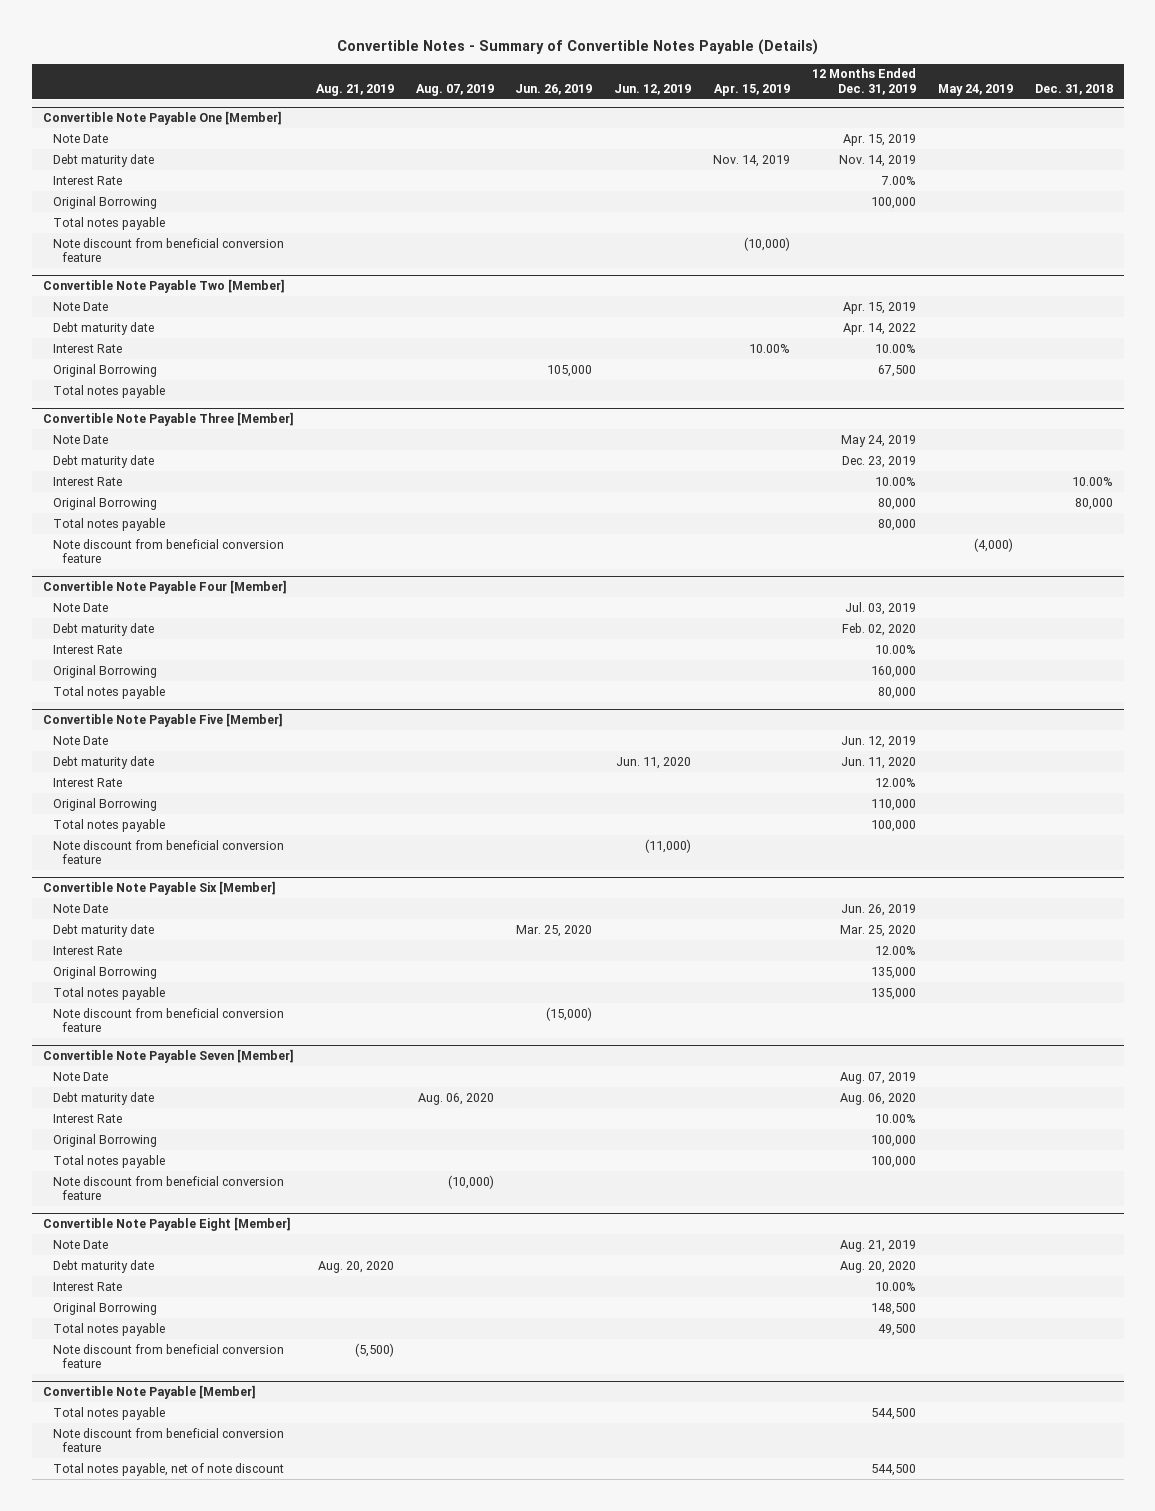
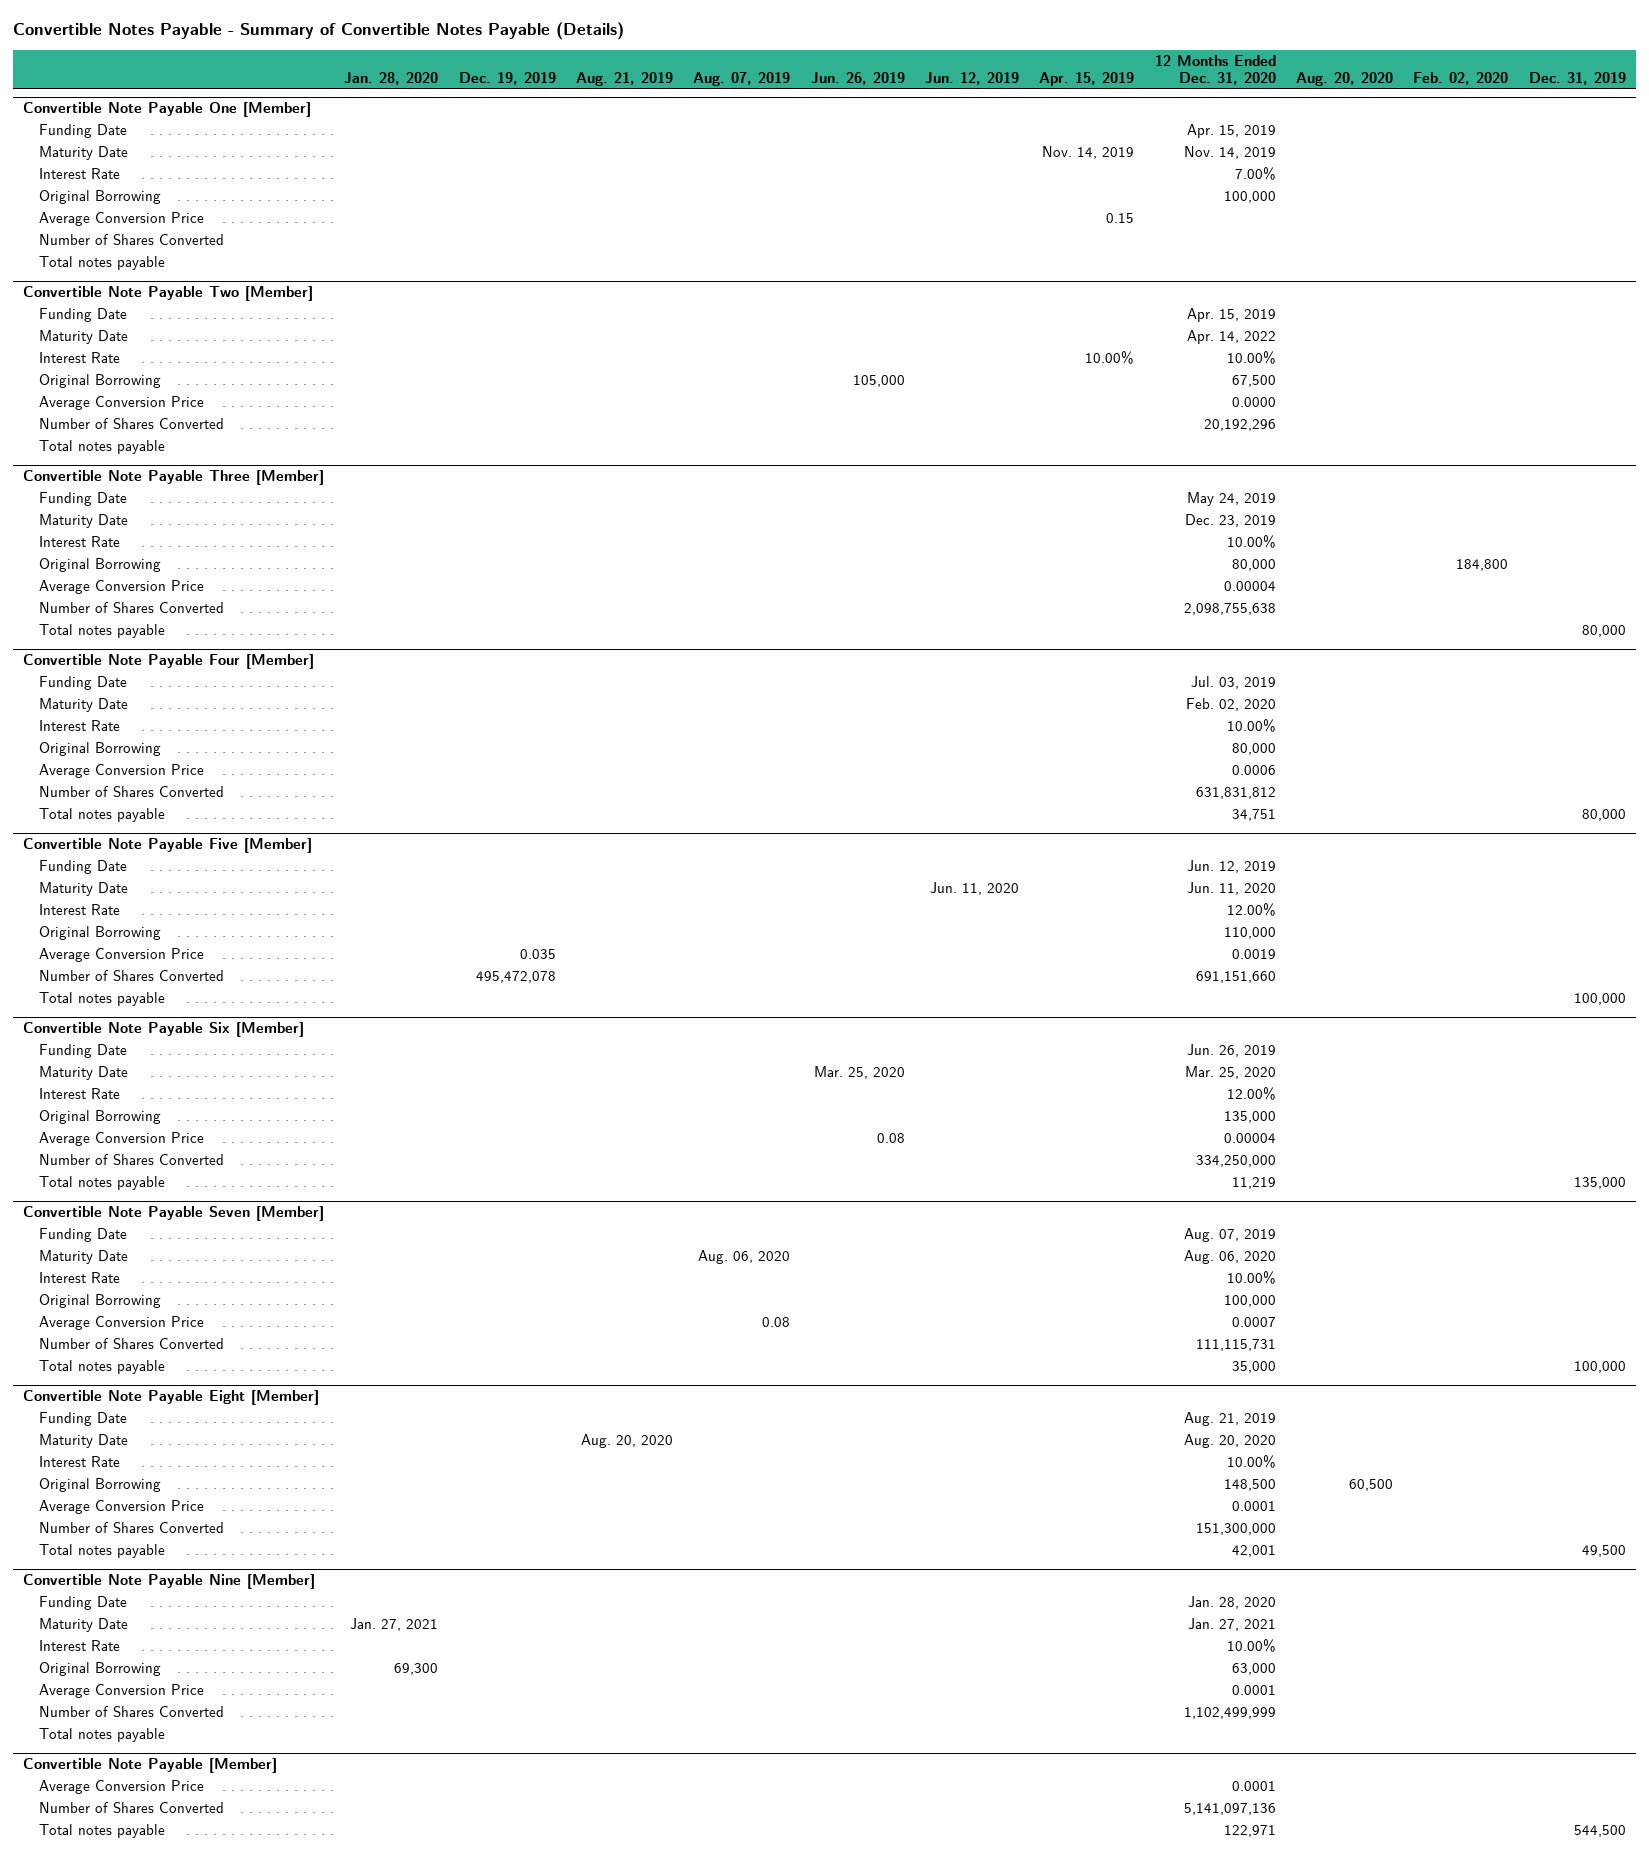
[336,39,818,56] Convertible Notes - Summary of Convertible Notes Payable (Details) -> [12,22,624,41] Convertible Notes Payable - Summary of Convertible Notes Payable (Details)
[811,68,916,95] 12 Months Ended Dec. 31, 2019 -> none
[937,83,1013,96] May 24, 2019 -> none
[1034,83,1113,95] Dec. 31, 2018 -> none
none -> [344,71,439,85] Jan. 28, 2020
none -> [458,71,556,85] Dec. 19, 2019
none -> [1154,54,1276,85] 12 Months Ended Dec. 31, 2020
none -> [1295,71,1393,86] Aug. 20, 2020
none -> [1413,71,1509,85] Feb. 02, 2020
none -> [1528,71,1626,85] Dec. 31, 2019
[52,133,108,143] Note Date -> [39,123,128,138] Funding Date
[52,153,154,167] Debt maturity date -> [39,145,129,160] Maturity Date
none -> [39,211,205,226] Average Conversion Price
none -> [39,233,225,245] Number of Shares Converted
[52,237,284,263] Note discount from beneficial conversion feature -> none
[52,301,108,311] Note Date -> [39,307,128,322] Funding Date
[52,321,154,335] Debt maturity date -> [39,329,129,344] Maturity Date
none -> [39,395,205,410] Average Conversion Price
none -> [39,417,225,429] Number of Shares Converted
[52,434,108,444] Note Date -> [39,491,128,506] Funding Date
[52,454,154,468] Debt maturity date -> [39,513,129,528] Maturity Date
none -> [39,579,205,594] Average Conversion Price
none -> [39,601,225,613] Number of Shares Converted
[52,538,284,564] Note discount from beneficial conversion feature -> none
[52,602,108,612] Note Date -> [39,675,128,690] Funding Date
[52,622,154,636] Debt maturity date -> [39,697,129,712] Maturity Date
none -> [39,763,205,778] Average Conversion Price
none -> [39,785,225,797] Number of Shares Converted
[52,735,108,745] Note Date -> [39,859,128,874] Funding Date
[52,755,154,769] Debt maturity date -> [39,881,129,896] Maturity Date
none -> [39,947,205,962] Average Conversion Price
none -> [39,969,225,981] Number of Shares Converted
[52,839,284,865] Note discount from beneficial conversion feature -> none
[52,903,108,913] Note Date -> [39,1043,128,1058] Funding Date
[52,923,154,937] Debt maturity date -> [39,1065,129,1080] Maturity Date
none -> [39,1131,205,1146] Average Conversion Price
none -> [39,1153,225,1165] Number of Shares Converted
[52,1007,284,1033] Note discount from beneficial conversion feature -> none
[52,1071,108,1081] Note Date -> [39,1227,128,1242] Funding Date
[52,1091,154,1105] Debt maturity date -> [39,1249,129,1264] Maturity Date
none -> [39,1315,205,1330] Average Conversion Price
none -> [39,1337,225,1349] Number of Shares Converted
[52,1175,284,1201] Note discount from beneficial conversion feature -> none
[52,1239,108,1249] Note Date -> [39,1411,128,1426] Funding Date
[52,1259,154,1273] Debt maturity date -> [39,1433,129,1448] Maturity Date
none -> [39,1499,205,1514] Average Conversion Price
none -> [39,1521,225,1533] Number of Shares Converted
[52,1343,284,1369] Note discount from beneficial conversion feature -> none
none -> [22,1574,315,1590] Convertible Note Payable Nine [Member]
none -> [39,1595,128,1610] Funding Date
none -> [39,1617,129,1632] Maturity Date
none -> [39,1639,121,1651] Interest Rate
none -> [39,1661,162,1676] Original Borrowing
none -> [39,1683,205,1698] Average Conversion Price
none -> [39,1705,225,1717] Number of Shares Converted
none -> [39,1727,166,1742] Total notes payable
none -> [39,1779,205,1794] Average Conversion Price
none -> [39,1801,225,1813] Number of Shares Converted
[52,1427,284,1453] Note discount from beneficial conversion feature -> none
[52,1462,284,1476] Total notes payable, net of note discount -> none

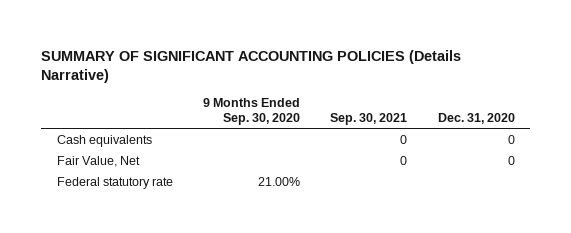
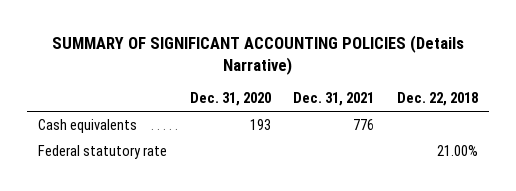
[202,98,300,126] 9 Months Ended Sep. 30, 2020 -> none
[330,113,408,126] Sep. 30, 2021 -> none
none -> [293,92,375,107] Dec. 31, 2021
none -> [397,92,479,107] Dec. 22, 2018
[56,155,140,167] Fair Value, Net -> none
[507,134,515,144] 0 -> [249,119,271,131] 193

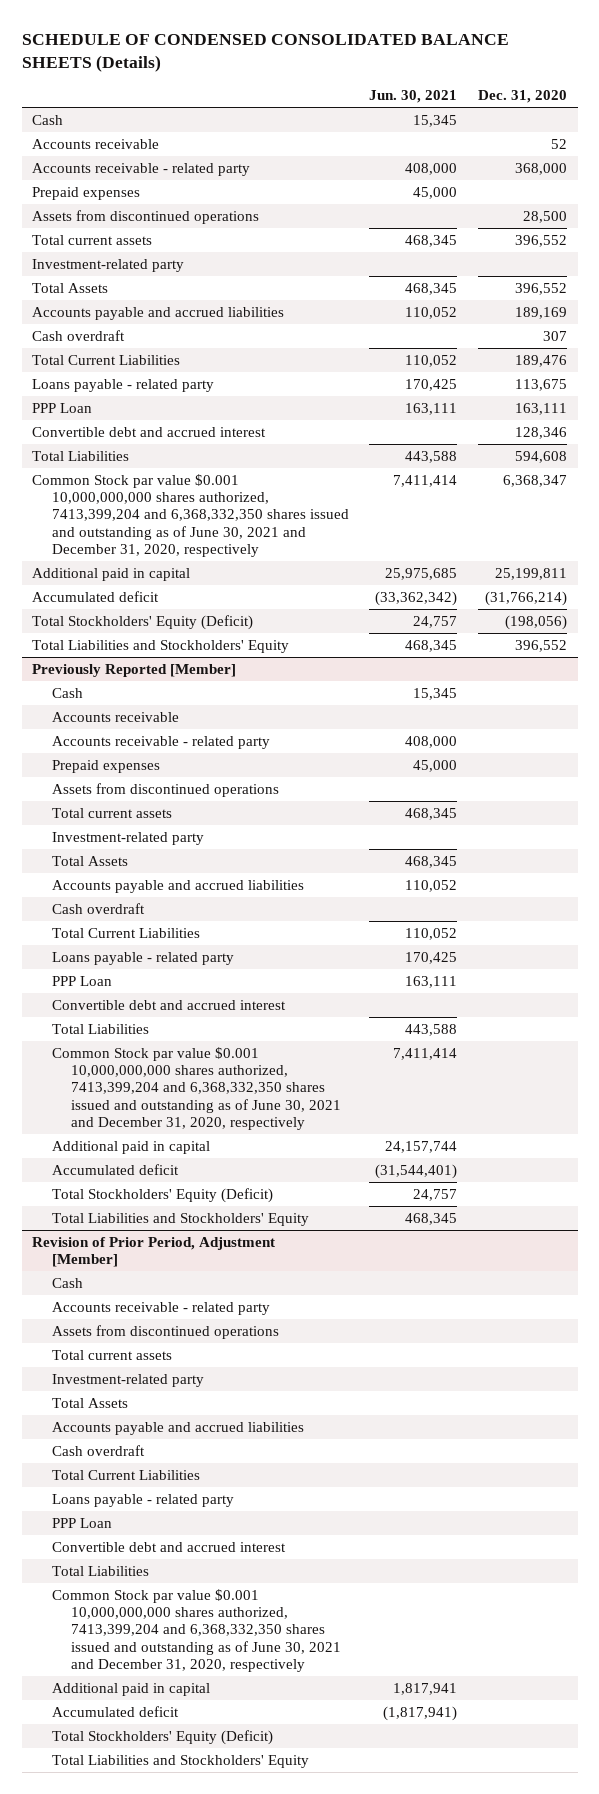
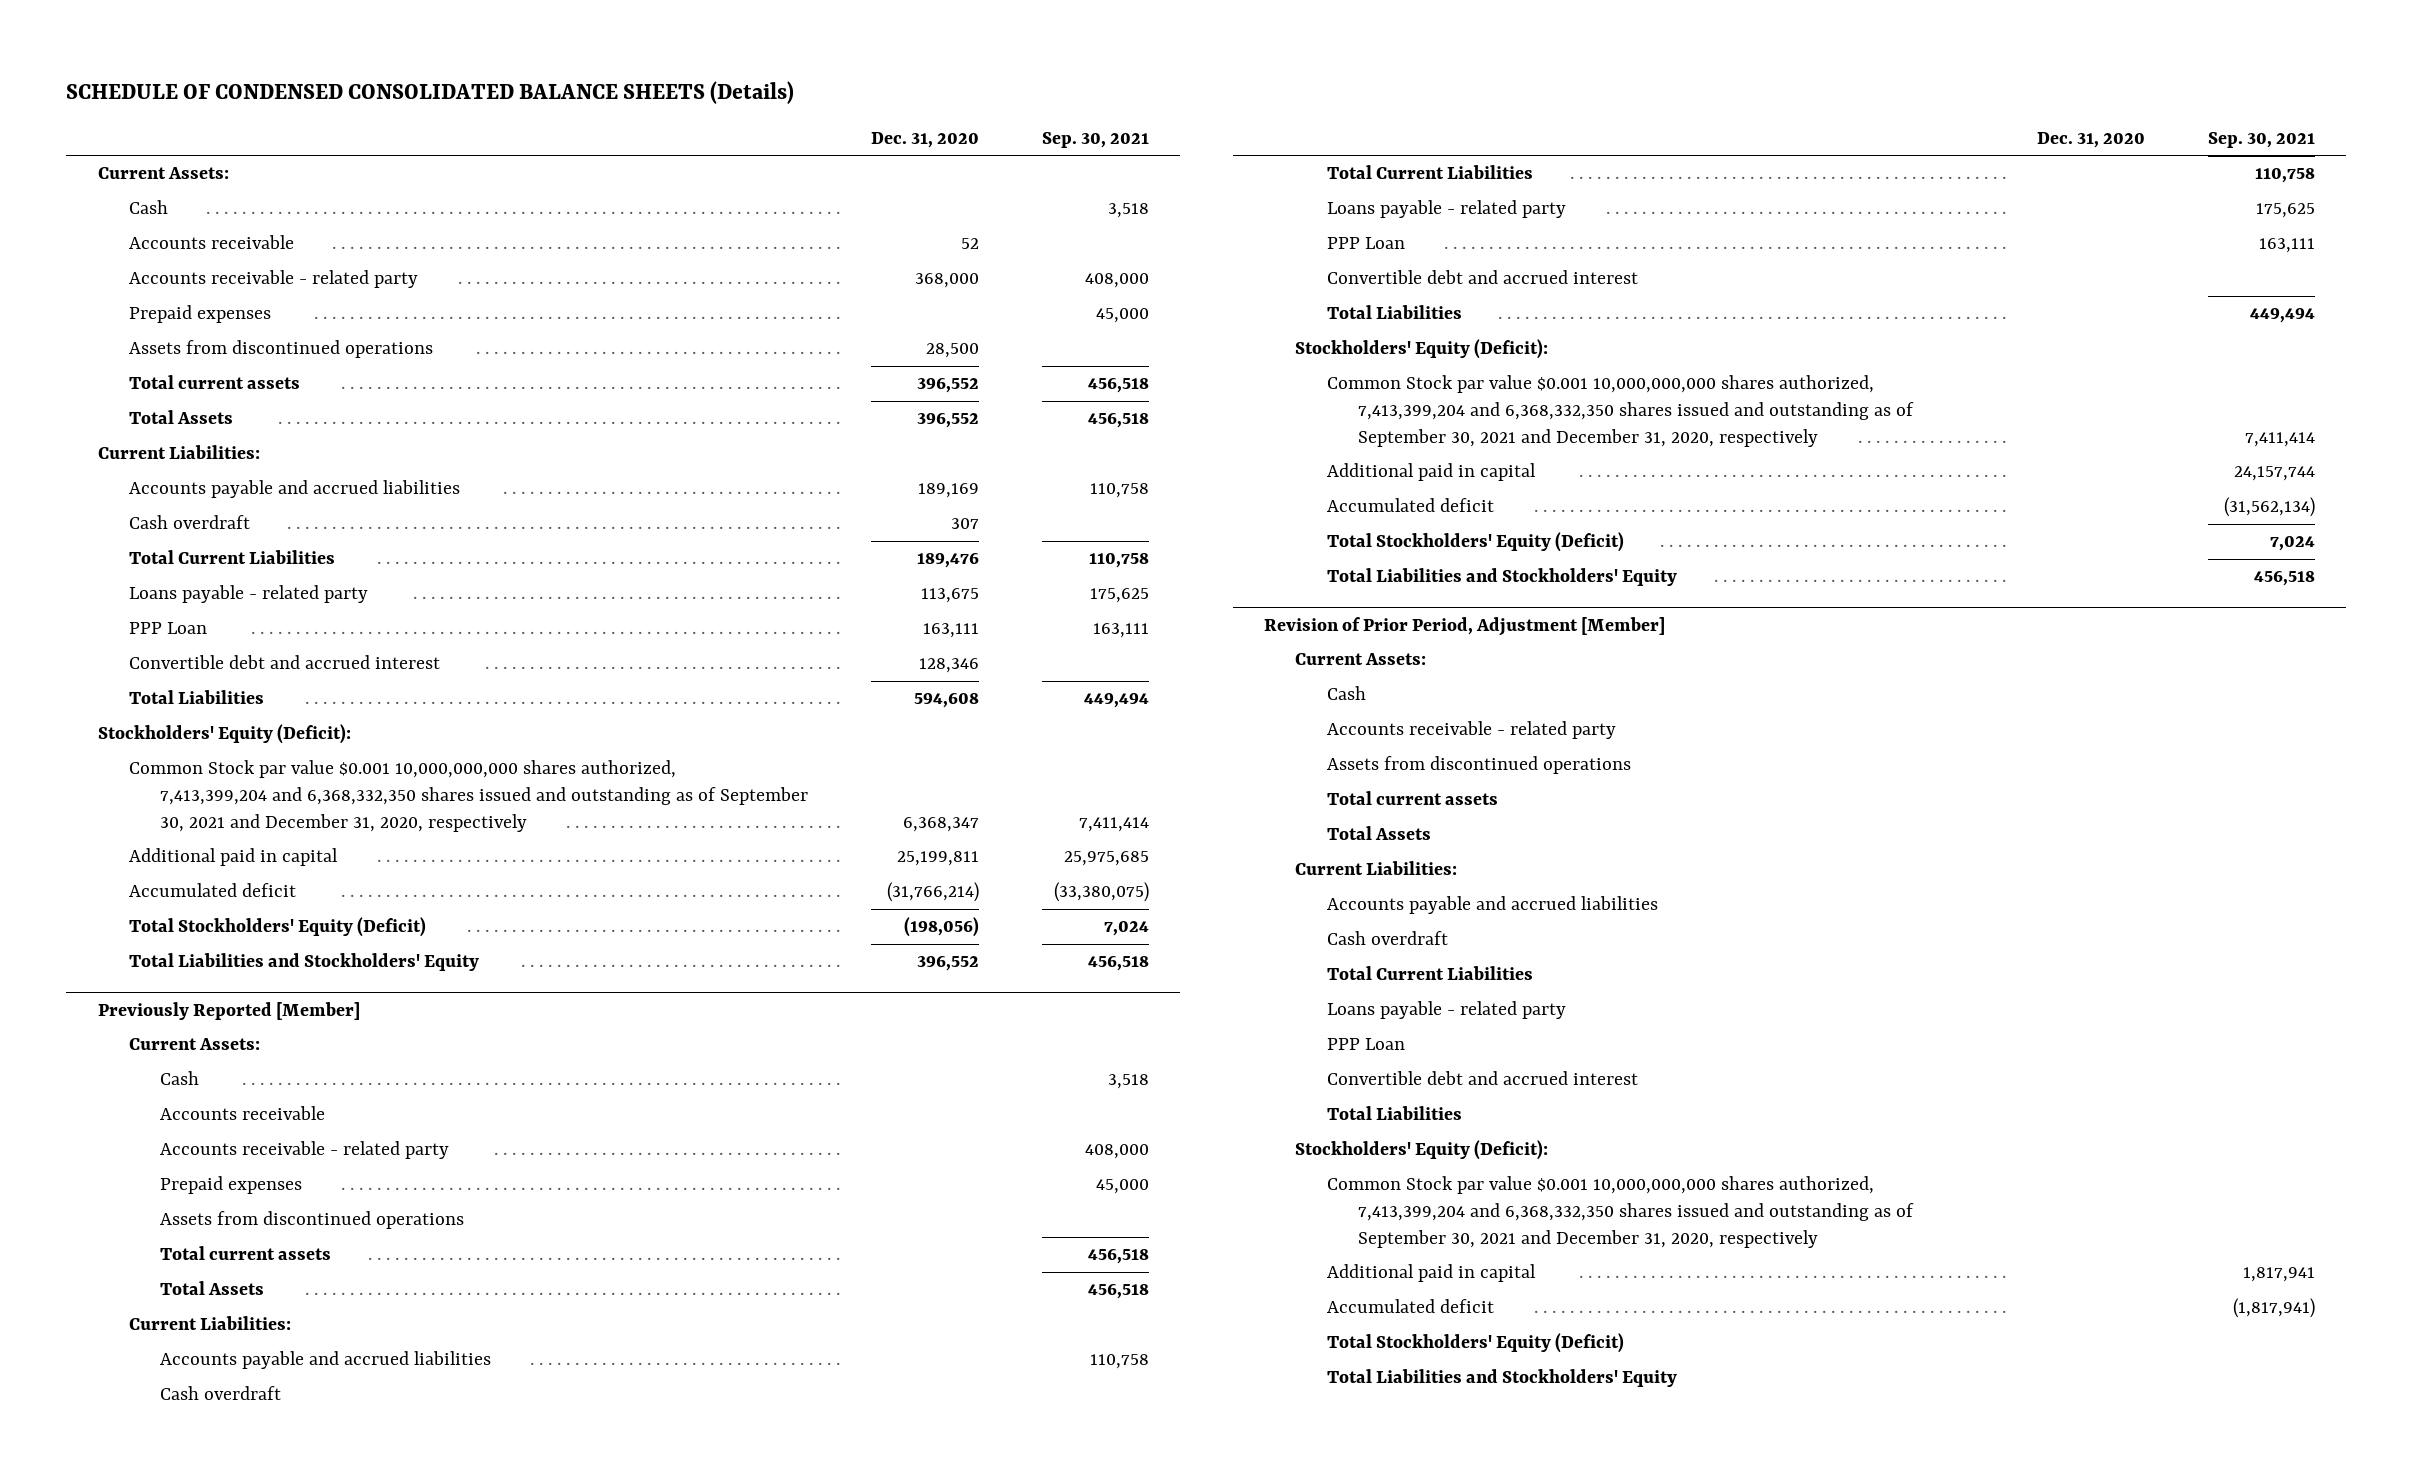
[369,90,458,104] Jun. 30, 2021 -> none
none -> [1041,131,1149,148] Sep. 30, 2021
none -> [97,167,229,180] Current Assets:
[32,258,185,272] Investment-related party -> none
none -> [97,445,260,460] Current Liabilities:
none -> [97,724,351,745] Stockholders' Equity (Deficit):
[32,473,349,558] Common Stock par value $0.001 10,000,000,000 shares authorized, 7413,399,204 and 6,368,332,350 shares issued and outstanding as of June 30, 2021 and December 31, 2020, respectively -> [128,760,809,832] Common Stock par value $0.001 10,000,000,000 shares authorized, 7,413,399,204 and 6,368,332,350 shares issued and outstanding as of September 30, 2021 and December 31, 2020, respectively
none -> [128,1038,260,1051] Current Assets:
[51,831,204,845] Investment-related party -> none
none -> [128,1316,291,1331] Current Liabilities:
none -> [1295,339,1549,360] Stockholders' Equity (Deficit):
[51,1046,342,1131] Common Stock par value $0.001 10,000,000,000 shares authorized, 7413,399,204 and 6,368,332,350 shares issued and outstanding as of June 30, 2021 and December 31, 2020, respectively -> [1326,375,1915,447] Common Stock par value $0.001 10,000,000,000 shares authorized, 7,413,399,204 and 6,368,332,350 shares issued and outstanding as of September 30, 2021 and December 31, 2020, respectively
none -> [1295,653,1427,666] Current Assets:
[51,1373,204,1387] Investment-related party -> none
none -> [1295,861,1458,876] Current Liabilities:
none -> [1295,1140,1549,1161] Stockholders' Equity (Deficit):
[51,1588,342,1673] Common Stock par value $0.001 10,000,000,000 shares authorized, 7413,399,204 and 6,368,332,350 shares issued and outstanding as of June 30, 2021 and December 31, 2020, respectively -> [1326,1176,1915,1248] Common Stock par value $0.001 10,000,000,000 shares authorized, 7,413,399,204 and 6,368,332,350 shares issued and outstanding as of September 30, 2021 and December 31, 2020, respectively

